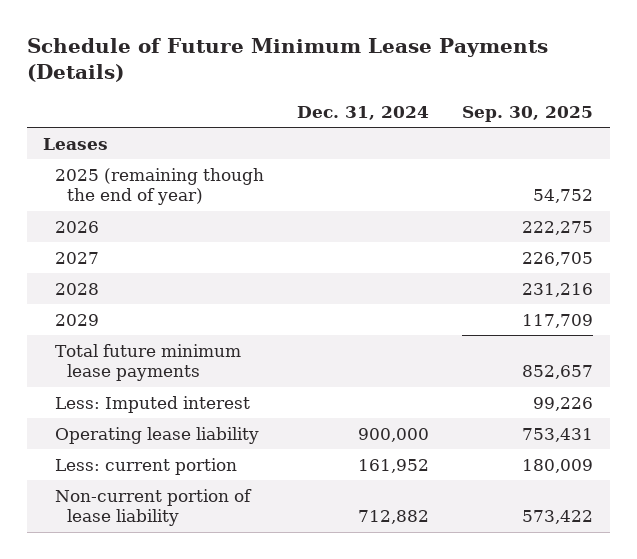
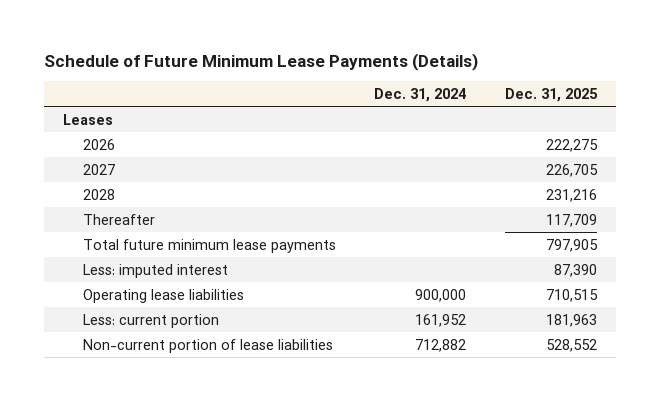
[462,105,594,122] Sep. 30, 2025 -> none
none -> [504,88,598,103] Dec. 31, 2025
[55,167,265,206] 2025 (remaining though the end of year) -> none
[55,313,100,326] 2029 -> none
none -> [82,213,155,225] Thereafter
[55,395,251,413] Less: Imputed interest -> [82,263,228,278] Less: imputed interest
[55,426,260,444] Operating lease liability -> [82,288,244,303] Operating lease liabilities
[55,488,253,527] Non-current portion of lease liability -> [82,338,333,353] Non-current portion of lease liabilities

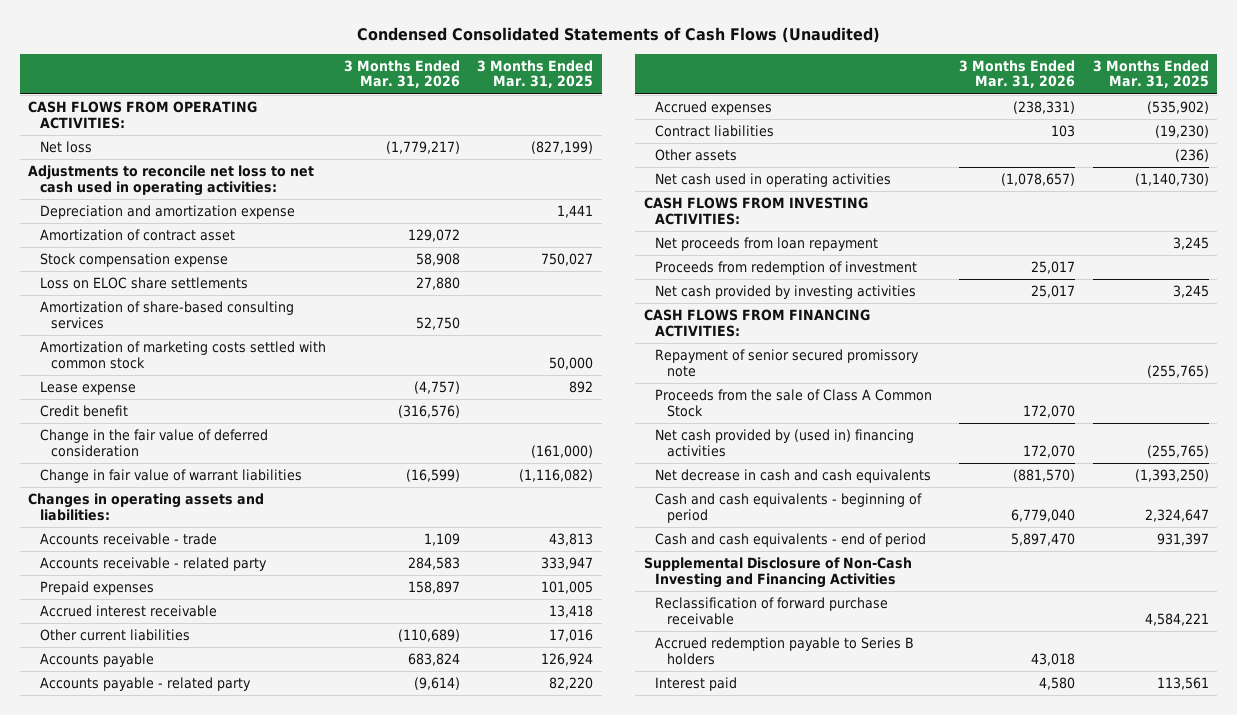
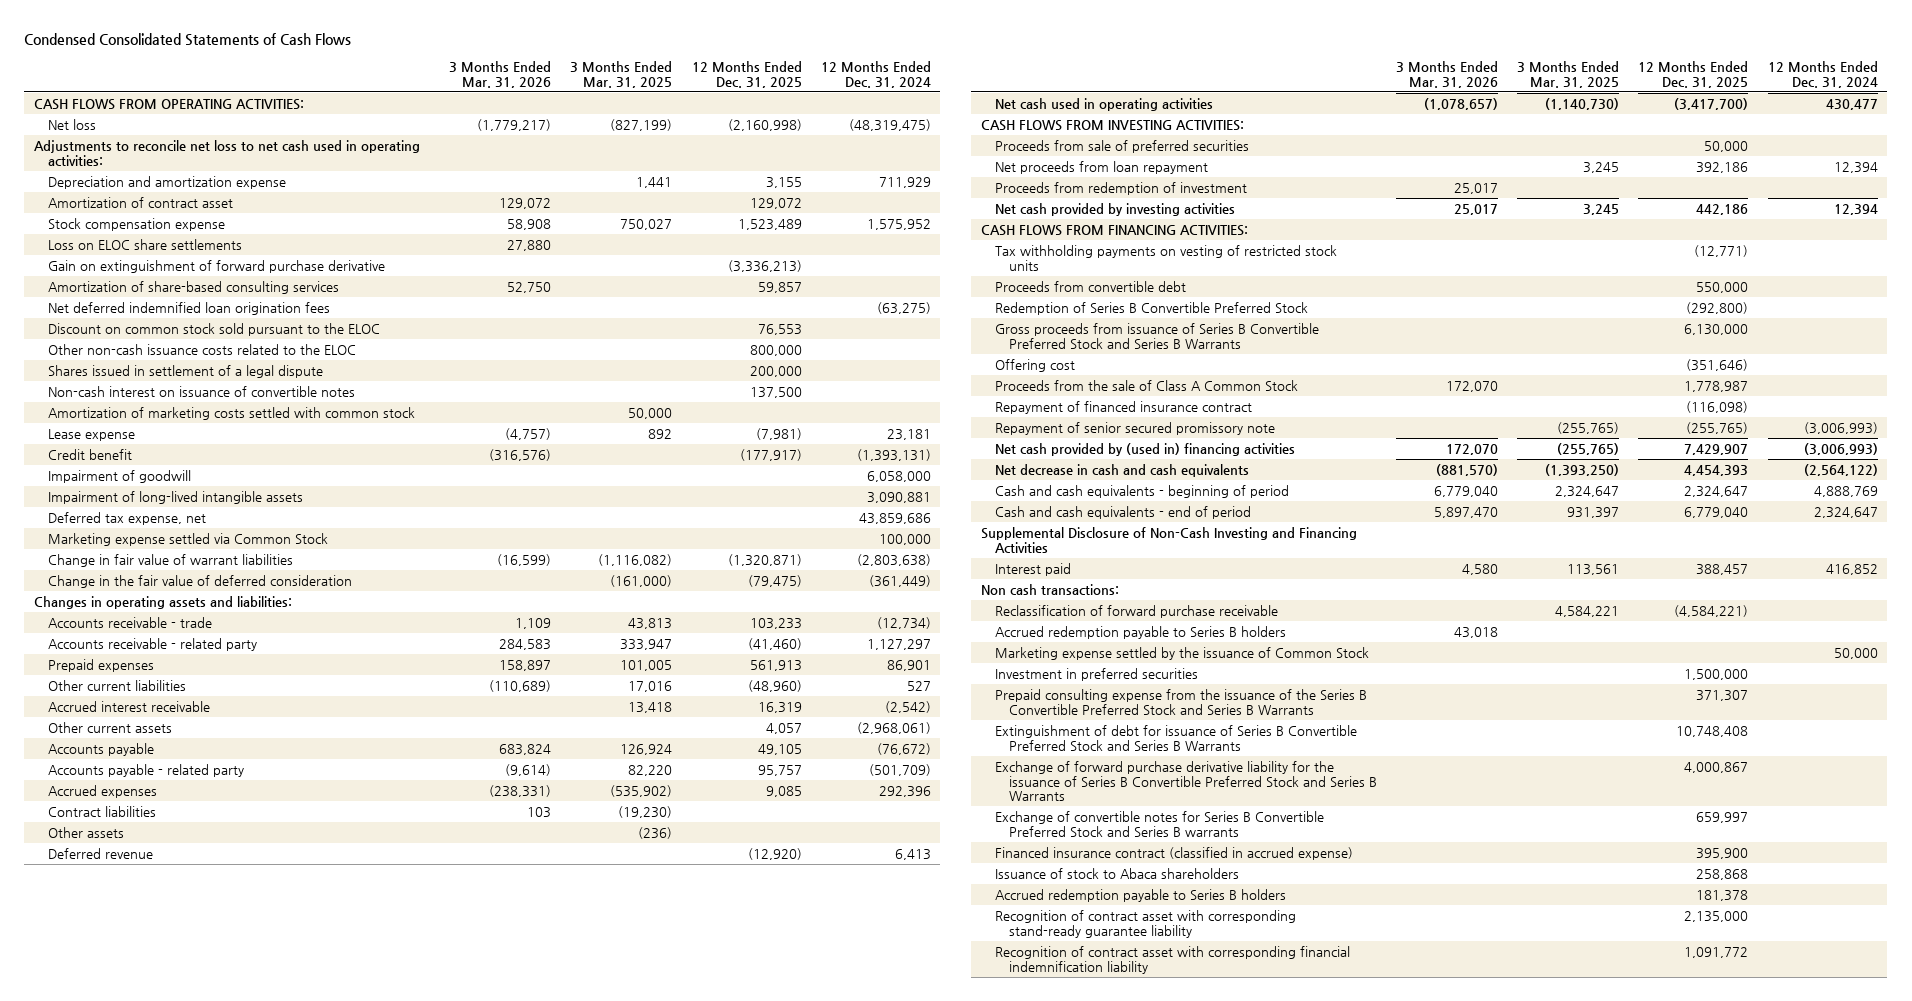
[356,27,880,44] Condensed Consolidated Statements of Cash Flows (Unaudited) -> [24,32,352,46] Condensed Consolidated Statements of Cash Flows
none -> [691,60,802,88] 12 Months Ended Dec. 31, 2025
none -> [820,60,931,88] 12 Months Ended Dec. 31, 2024
none -> [48,259,386,273] Gain on extinguishment of forward purchase derivative
none -> [48,301,331,315] Net deferred indemnified loan origination fees
none -> [48,322,381,336] Discount on common stock sold pursuant to the ELOC
none -> [48,343,357,355] Other non-cash issuance costs related to the ELOC
none -> [48,364,324,378] Shares issued in settlement of a legal dispute
none -> [48,385,356,397] Non-cash interest on issuance of convertible notes
none -> [48,469,192,483] Impairment of goodwill
none -> [48,490,304,504] Impairment of long-lived intangible assets
none -> [48,511,207,525] Deferred tax expense, net
none -> [48,532,329,546] Marketing expense settled via Common Stock
[39,428,268,457] Change in the fair value of deferred consideration -> [48,574,353,588] Change in the fair value of deferred consideration
[39,604,217,617] Accrued interest receivable -> [48,700,211,712] Accrued interest receivable
none -> [48,721,173,733] Other current assets
none -> [48,847,154,859] Deferred revenue
none -> [994,139,1249,153] Proceeds from sale of preferred securities
none -> [994,244,1337,271] Tax withholding payments on vesting of restricted stock units
none -> [994,280,1186,292] Proceeds from convertible debt
none -> [994,301,1308,315] Redemption of Series B Convertible Preferred Stock
none -> [994,322,1319,349] Gross proceeds from issuance of Series B Convertible Preferred Stock and Series B Warrants
none -> [994,358,1075,372] Offering cost
none -> [994,400,1252,414] Repayment of financed insurance contract
[655,348,920,377] Repayment of senior secured promissory note -> [994,421,1275,435] Repayment of senior secured promissory note
[655,676,738,691] Interest paid -> [994,562,1071,576] Interest paid
none -> [980,583,1119,595] Non cash transactions:
none -> [994,646,1369,660] Marketing expense settled by the issuance of Common Stock
none -> [994,667,1198,681] Investment in preferred securities
none -> [994,688,1367,715] Prepaid consulting expense from the issuance of the Series B Convertible Preferred Stock and Series B Warrants
none -> [994,724,1357,751] Extinguishment of debt for issuance of Series B Convertible Preferred Stock and Series B Warrants
none -> [994,760,1377,802] Exchange of forward purchase derivative liability for the issuance of Series B Convertible Preferred Stock and Series B Warrants
none -> [994,810,1324,837] Exchange of convertible notes for Series B Convertible Preferred Stock and Series B warrants
none -> [994,846,1353,860] Financed insurance contract (classified in accrued expense)
none -> [994,867,1239,879] Issuance of stock to Abaca shareholders
none -> [994,888,1286,902] Accrued redemption payable to Series B holders
none -> [994,909,1296,938] Recognition of contract asset with corresponding stand-ready guarantee liability
none -> [994,945,1350,974] Recognition of contract asset with corresponding financial indemnification liability

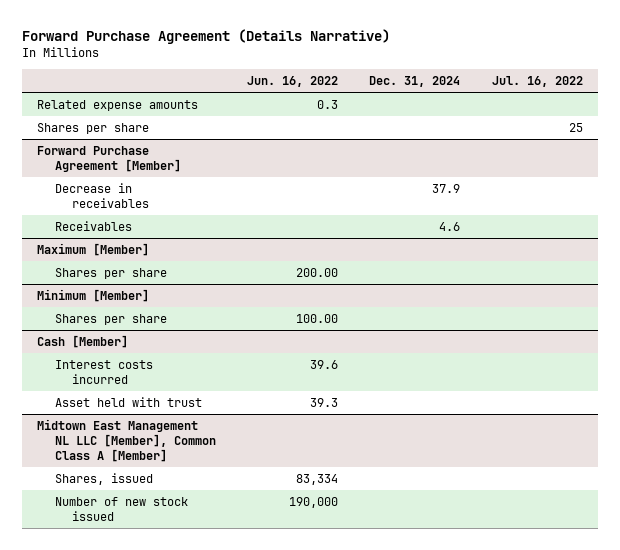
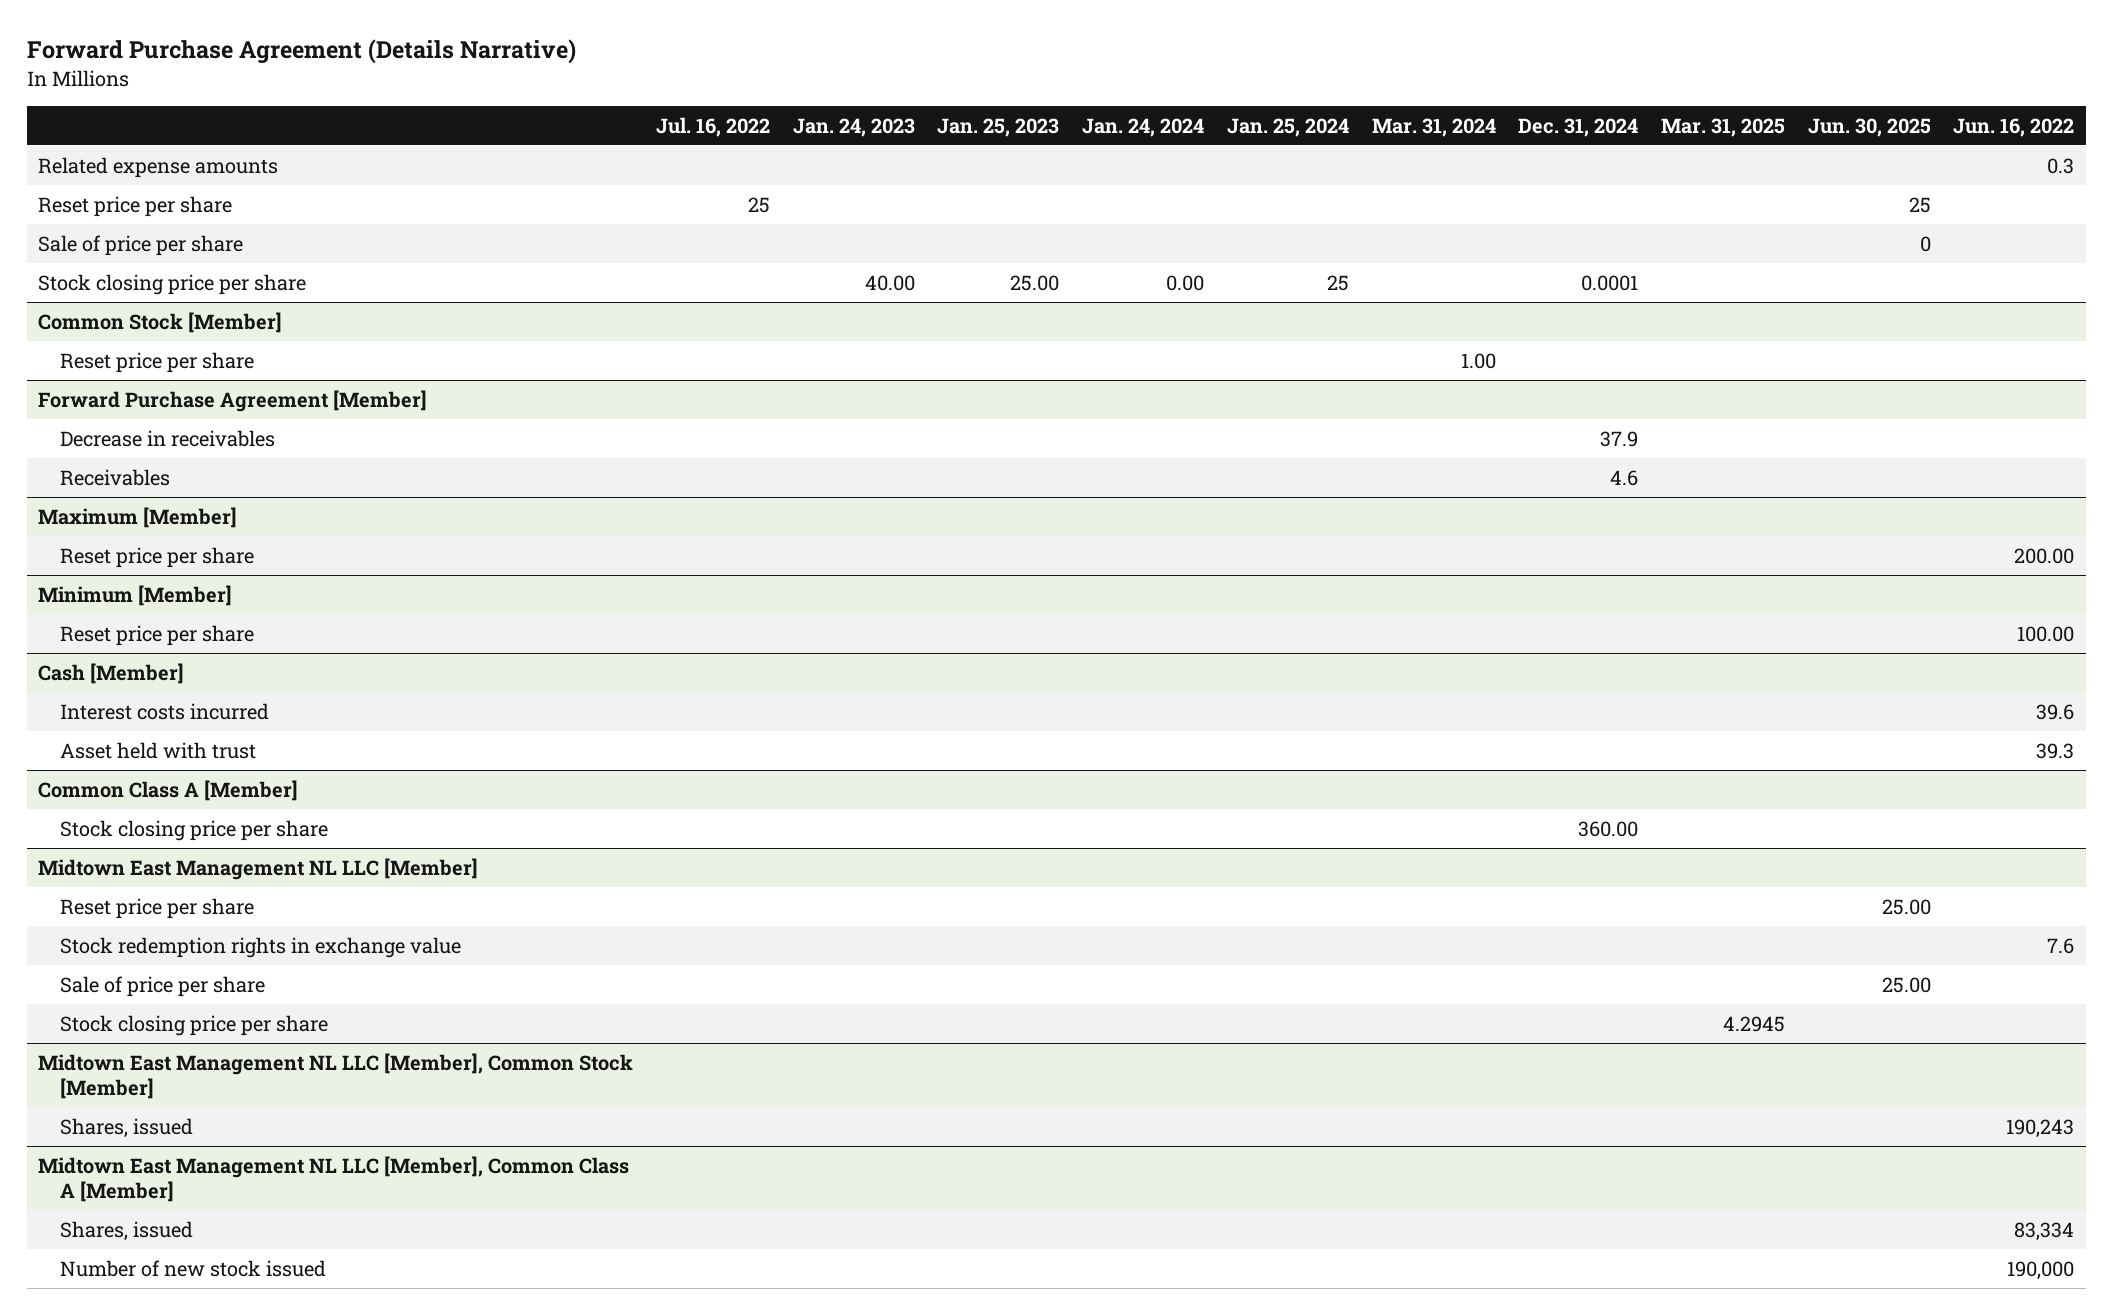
none -> [792,117,915,137] Jan. 24, 2023
none -> [937,117,1060,137] Jan. 25, 2023
none -> [1082,117,1205,137] Jan. 24, 2024
none -> [1226,117,1349,137] Jan. 25, 2024
none -> [1371,117,1496,137] Mar. 31, 2024
none -> [1661,117,1786,137] Mar. 31, 2025
none -> [1807,117,1931,137] Jun. 30, 2025
[37,123,150,135] Shares per share -> [38,195,233,217] Reset price per share
none -> [38,234,244,256] Sale of price per share
none -> [38,273,307,295] Stock closing price per share
none -> [38,311,283,333] Common Stock [Member]
none -> [60,351,255,373] Reset price per share
[54,268,167,280] Shares per share -> [60,546,255,568] Reset price per share
[54,314,167,326] Shares per share -> [60,624,255,646] Reset price per share
none -> [38,779,299,801] Common Class A [Member]
none -> [60,819,329,841] Stock closing price per share
none -> [38,857,479,880] Midtown East Management NL LLC [Member]
none -> [60,897,255,919] Reset price per share
none -> [60,936,462,958] Stock redemption rights in exchange value
none -> [60,975,266,997] Sale of price per share
none -> [60,1014,329,1036] Stock closing price per share
none -> [38,1052,634,1099] Midtown East Management NL LLC [Member], Common Stock [Member]
none -> [60,1117,194,1138] Shares, issued

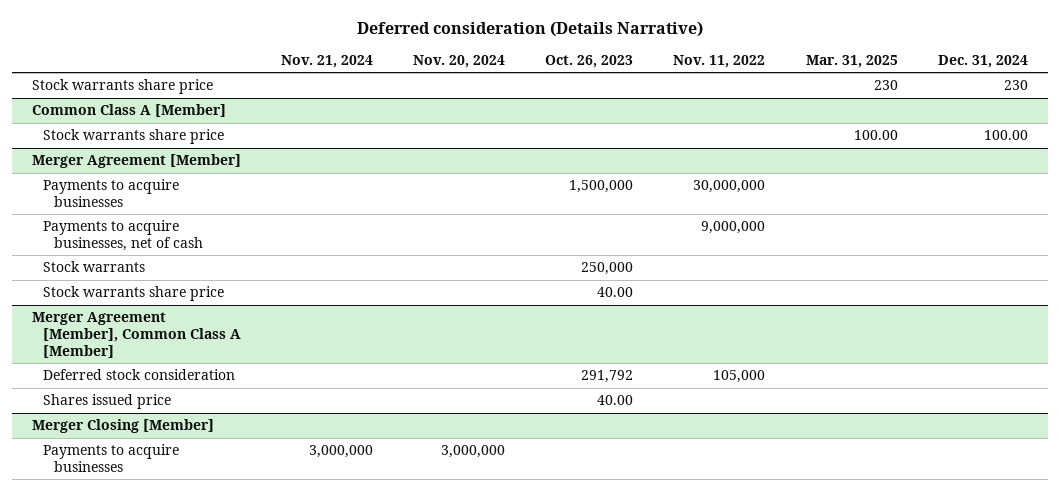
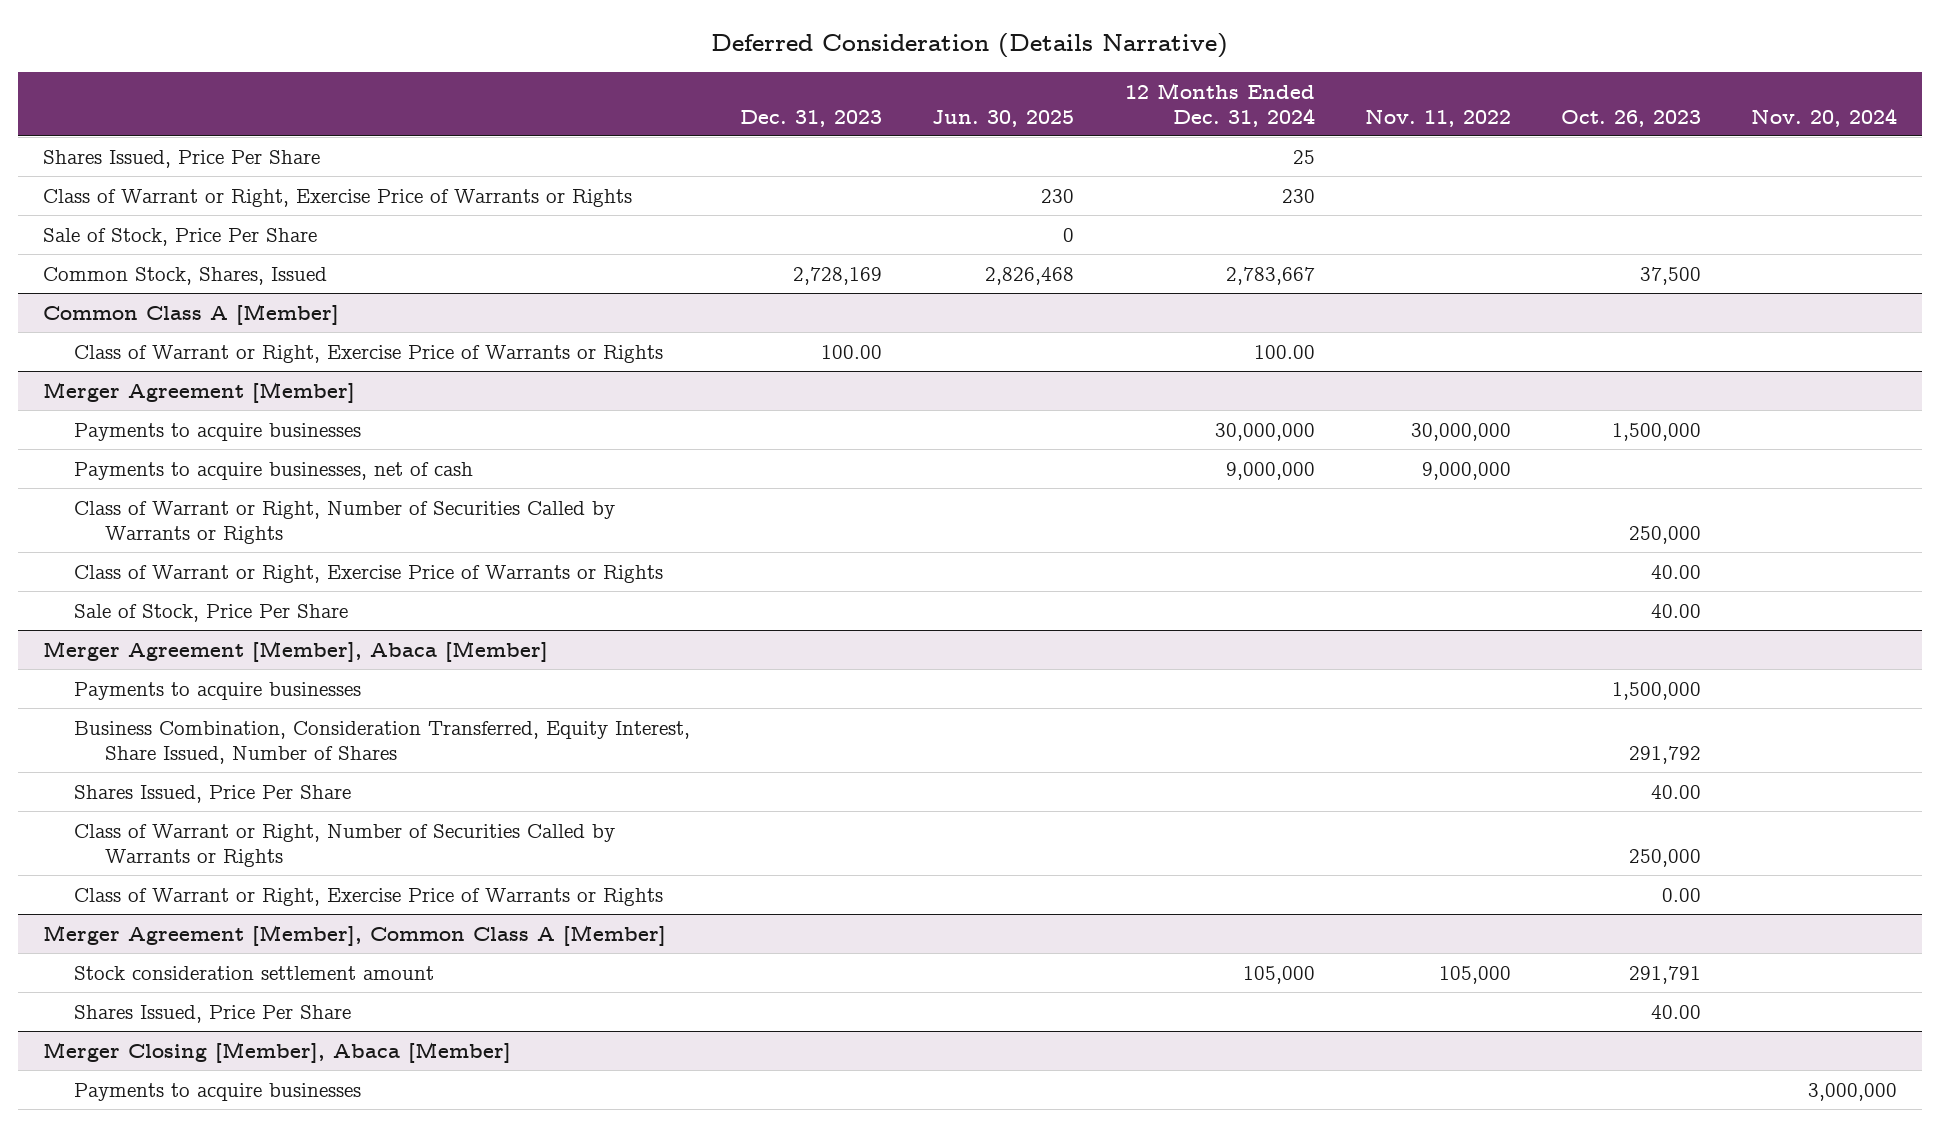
[356,20,703,37] Deferred consideration (Details Narrative) -> [711,32,1229,58] Deferred Consideration (Details Narrative)
[281,54,374,68] Nov. 21, 2024 -> none
[805,54,898,68] Mar. 31, 2025 -> none
[937,54,1028,68] Dec. 31, 2024 -> none
none -> [740,109,883,127] Dec. 31, 2023
none -> [932,109,1075,127] Jun. 30, 2025
none -> [1124,82,1315,127] 12 Months Ended Dec. 31, 2024
none -> [43,149,321,168] Shares Issued, Price Per Share
[31,79,213,95] Stock warrants share price -> [43,188,633,207] Class of Warrant or Right, Exercise Price of Warrants or Rights
none -> [43,227,318,246] Sale of Stock, Price Per Share
none -> [43,266,328,285] Common Stock, Shares, Issued
[42,129,224,145] Stock warrants share price -> [74,344,664,363] Class of Warrant or Right, Exercise Price of Warrants or Rights
[42,261,145,273] Stock warrants -> [74,500,616,544] Class of Warrant or Right, Number of Securities Called by Warrants or Rights
[42,286,224,302] Stock warrants share price -> [74,564,664,583] Class of Warrant or Right, Exercise Price of Warrants or Rights
none -> [74,603,349,622] Sale of Stock, Price Per Share
none -> [43,640,549,662] Merger Agreement [Member], Abaca [Member]
none -> [74,681,362,700] Payments to acquire businesses
none -> [74,720,691,764] Business Combination, Consideration Transferred, Equity Interest, Share Issued, Number of Shares
none -> [74,784,352,803] Shares Issued, Price Per Share
none -> [74,823,616,867] Class of Warrant or Right, Number of Securities Called by Warrants or Rights
none -> [74,887,664,906] Class of Warrant or Right, Exercise Price of Warrants or Rights
[42,369,235,381] Deferred stock consideration -> [74,965,435,980] Stock consideration settlement amount
[581,370,634,384] 291,792 -> [1628,965,1701,984] 291,791
[42,394,171,410] Shares issued price -> [74,1004,352,1023] Shares Issued, Price Per Share
[31,419,214,434] Merger Closing [Member] -> [43,1041,512,1063] Merger Closing [Member], Abaca [Member]

